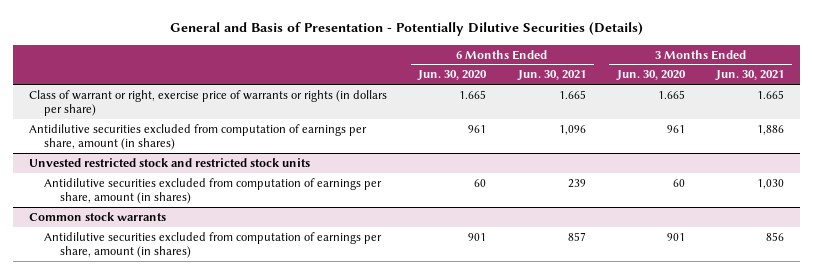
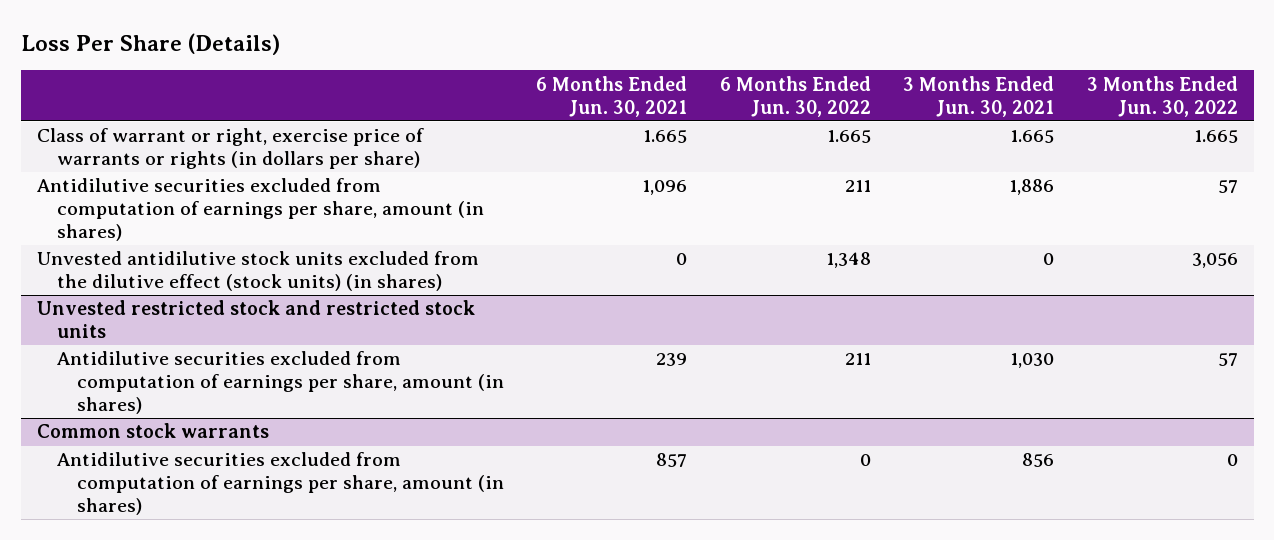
[169,22,643,37] General and Basis of Presentation - Potentially Dilutive Securities (Details) -> [20,32,280,55] Loss Per Share (Details)
[417,70,488,82] Jun. 30, 2020 -> none
[616,70,687,82] Jun. 30, 2020 -> none
none -> [719,75,871,117] 6 Months Ended Jun. 30, 2022
none -> [1086,75,1238,117] 3 Months Ended Jun. 30, 2022
none -> [36,251,479,292] Unvested antidilutive stock units excluded from the dilutive effect (stock units) (in shares)

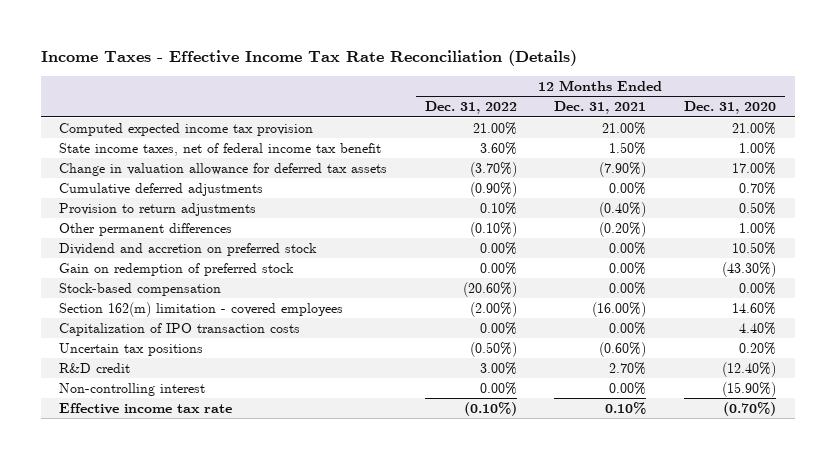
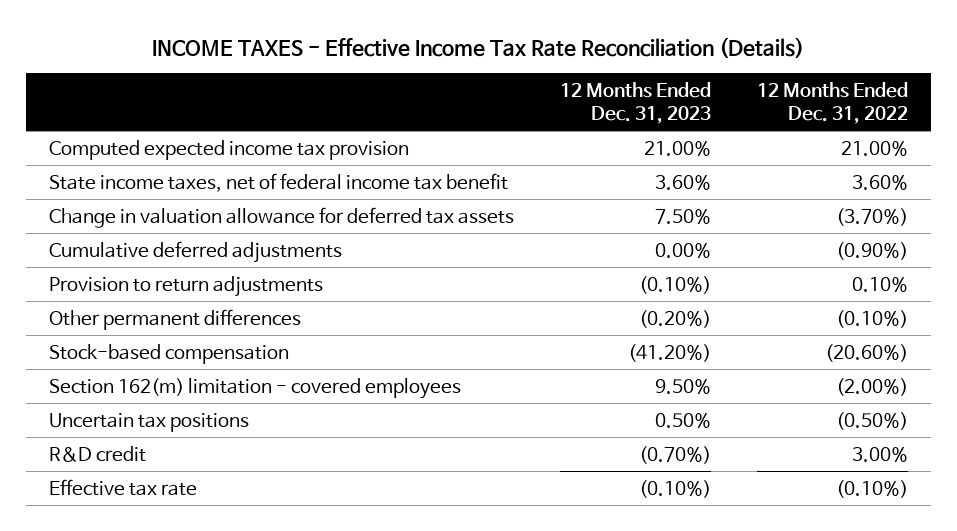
[40,50,577,67] Income Taxes - Effective Income Tax Rate Reconciliation (Details) -> [152,36,805,58] INCOME TAXES - Effective Income Tax Rate Reconciliation (Details)
[554,101,647,115] Dec. 31, 2021 -> none
[683,101,776,115] Dec. 31, 2020 -> none
none -> [559,81,711,124] 12 Months Ended Dec. 31, 2023
[59,242,318,256] Dividend and accretion on preferred stock -> none
[59,262,295,276] Gain on redemption of preferred stock -> none
[59,322,301,336] Capitalization of IPO transaction costs -> none
[59,382,206,396] Non-controlling interest -> none
[59,402,233,414] Effective income tax rate -> [49,478,198,496] Effective tax rate

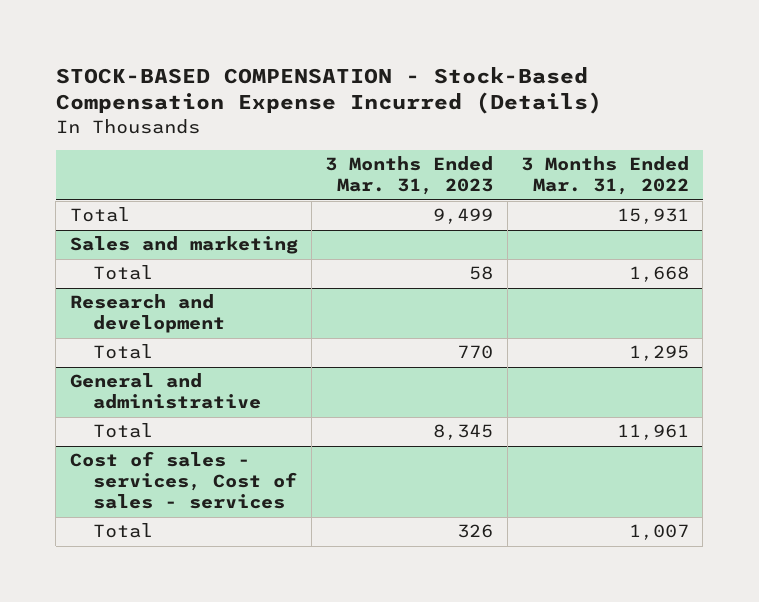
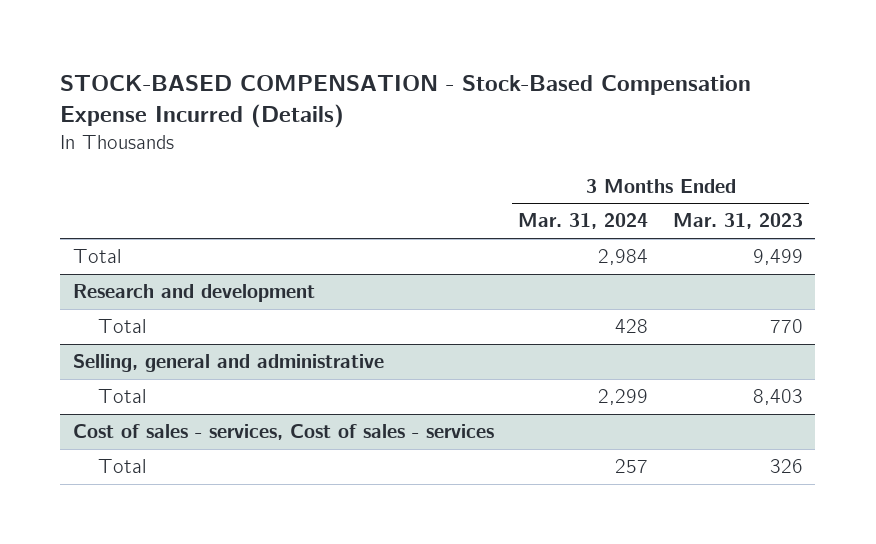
[521,156,690,196] 3 Months Ended Mar. 31, 2022 -> none
none -> [518,213,649,230] Mar. 31, 2024
[69,236,298,255] Sales and marketing -> none
[92,265,153,281] Total -> none
[69,373,261,410] General and administrative -> [72,354,384,373] Selling, general and administrative
[433,424,494,441] 8,345 -> [752,389,803,406] 8,403

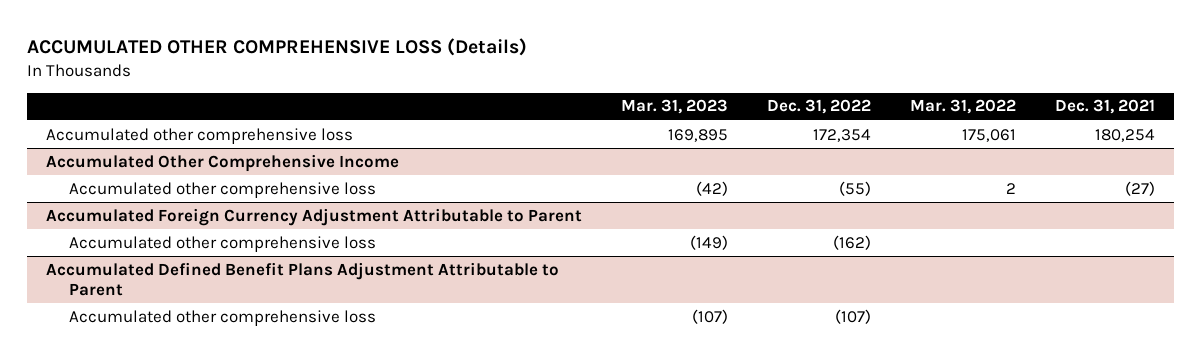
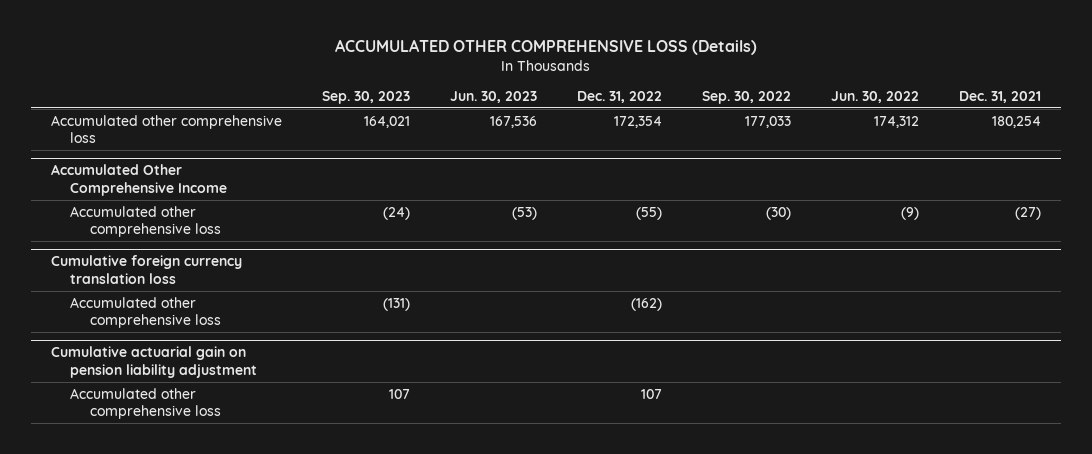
[621,99,729,115] Mar. 31, 2023 -> none
[910,99,1017,115] Mar. 31, 2022 -> none
none -> [321,90,410,104] Sep. 30, 2023
none -> [449,90,537,103] Jun. 30, 2023
none -> [702,90,792,104] Sep. 30, 2022
none -> [831,90,920,103] Jun. 30, 2022
[46,207,583,226] Accumulated Foreign Currency Adjustment Attributable to Parent -> [50,255,242,285] Cumulative foreign currency translation loss
[46,261,560,296] Accumulated Defined Benefit Plans Adjustment Attributable to Parent -> [50,346,258,379] Cumulative actuarial gain on pension liability adjustment
[835,308,872,324] (107) -> [641,388,663,399] 107

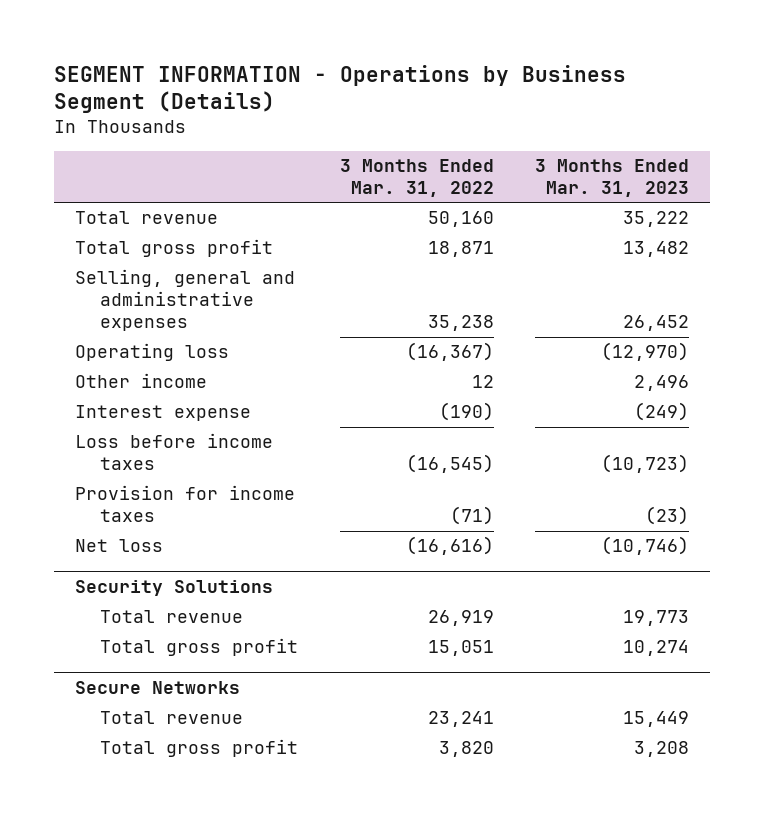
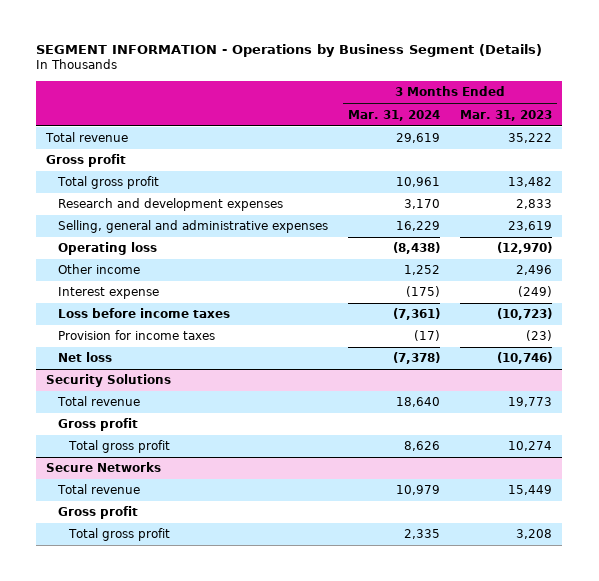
[339,159,494,198] 3 Months Ended Mar. 31, 2022 -> none
none -> [347,109,440,121] Mar. 31, 2024
none -> [46,154,127,168] Gross profit
none -> [57,198,283,212] Research and development expenses
[623,315,690,332] 26,452 -> [508,221,553,232] 23,619
none -> [57,418,138,432] Gross profit
none -> [57,506,138,520] Gross profit

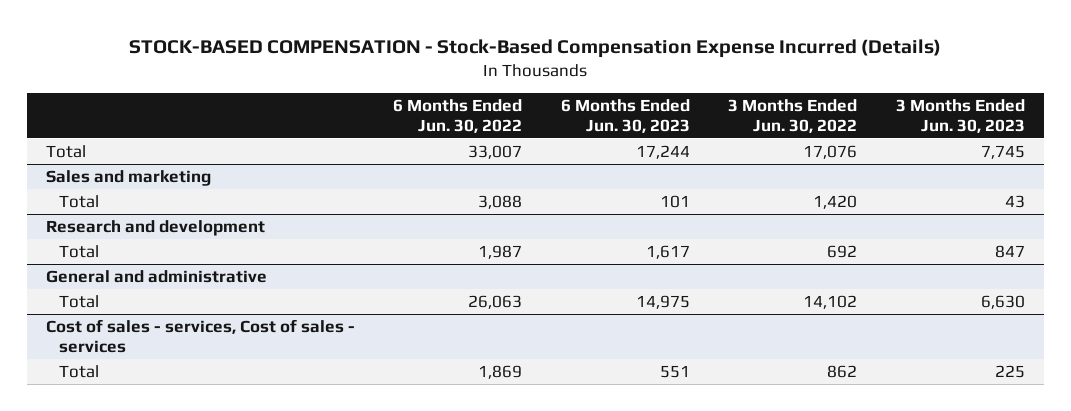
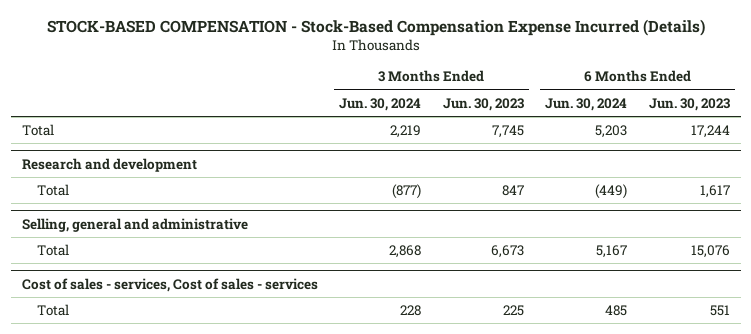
[393,98,523,133] 6 Months Ended Jun. 30, 2022 -> none
[728,98,858,133] 3 Months Ended Jun. 30, 2022 -> none
none -> [339,97,422,111] Jun. 30, 2024
none -> [545,97,628,111] Jun. 30, 2024
[45,170,211,187] Sales and marketing -> none
[58,195,99,209] Total -> none
[45,270,267,284] General and administrative -> [21,218,248,233] Selling, general and administrative
[635,295,690,310] 14,975 -> [690,245,730,259] 15,076
[980,295,1025,310] 6,630 -> [490,245,524,259] 6,673

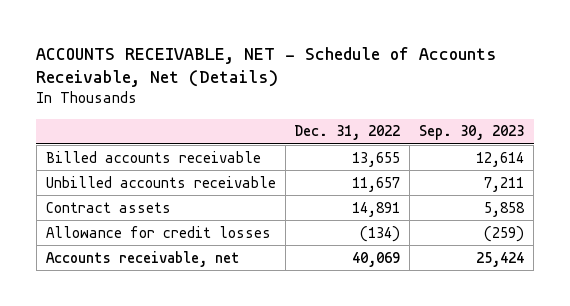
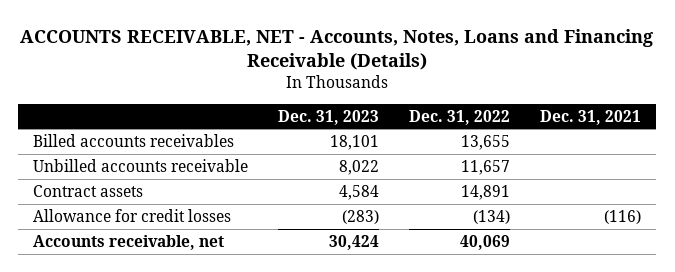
[36,46,497,88] ACCOUNTS RECEIVABLE, NET - Schedule of Accounts Receivable, Net (Details) -> [20,28,654,71] ACCOUNTS RECEIVABLE, NET - Accounts, Notes, Loans and Financing Receivable (Details)
[419,125,525,141] Sep. 30, 2023 -> none
none -> [278,109,380,125] Dec. 31, 2023
none -> [540,109,642,125] Dec. 31, 2021
[45,150,261,163] Billed accounts receivable -> [33,133,235,147] Billed accounts receivables

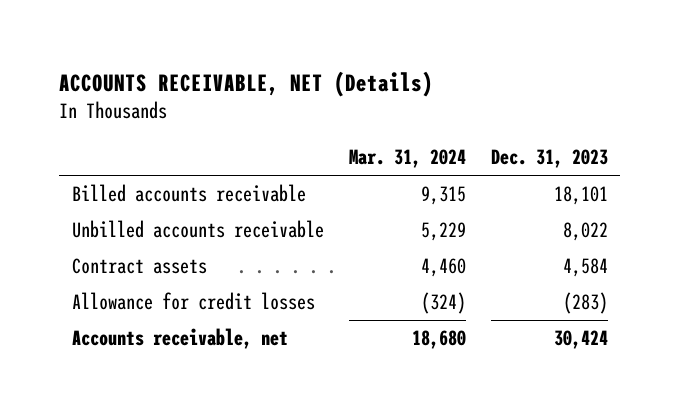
[20,28,654,71] ACCOUNTS RECEIVABLE, NET - Accounts, Notes, Loans and Financing Receivable (Details) -> [58,70,433,97] ACCOUNTS RECEIVABLE, NET (Details)
[409,109,511,125] Dec. 31, 2022 -> none
[540,109,642,125] Dec. 31, 2021 -> none
none -> [348,149,466,169] Mar. 31, 2024
[33,133,235,147] Billed accounts receivables -> [71,184,306,203] Billed accounts receivable

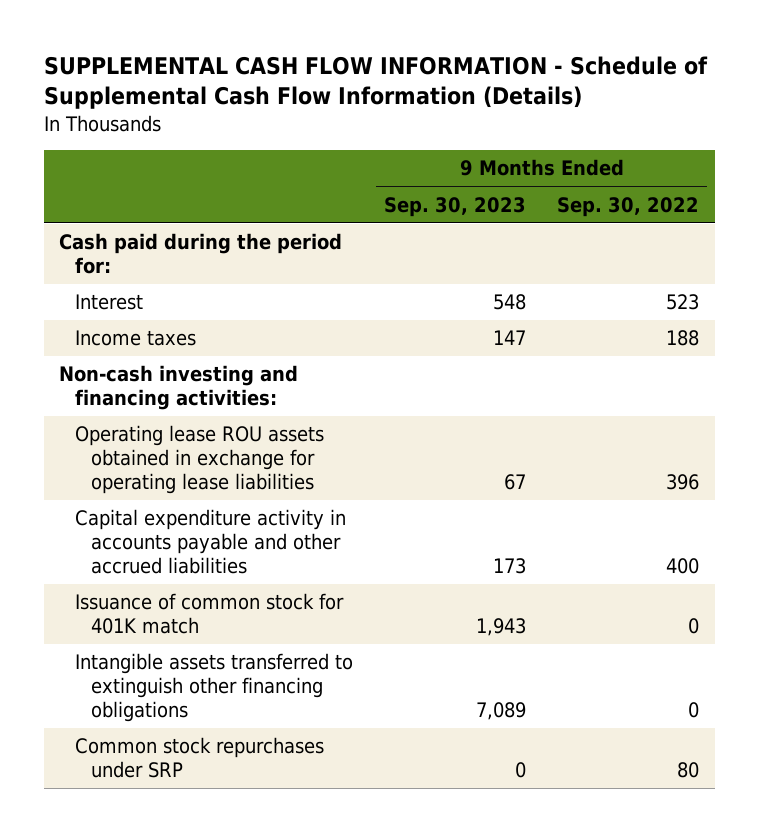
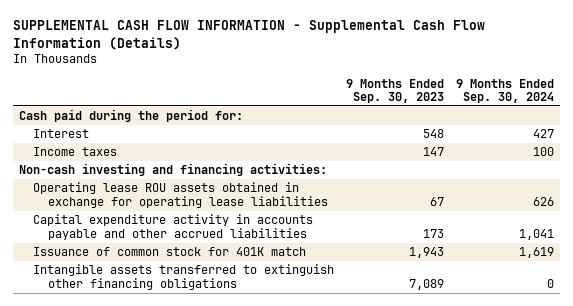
[43,56,708,110] SUPPLEMENTAL CASH FLOW INFORMATION - Schedule of Supplemental Cash Flow Information (Details) -> [12,20,485,50] SUPPLEMENTAL CASH FLOW INFORMATION - Supplemental Cash Flow Information (Details)
[557,196,700,217] Sep. 30, 2022 -> none
none -> [456,78,555,104] 9 Months Ended Sep. 30, 2024
[75,737,325,779] Common stock repurchases under SRP -> none

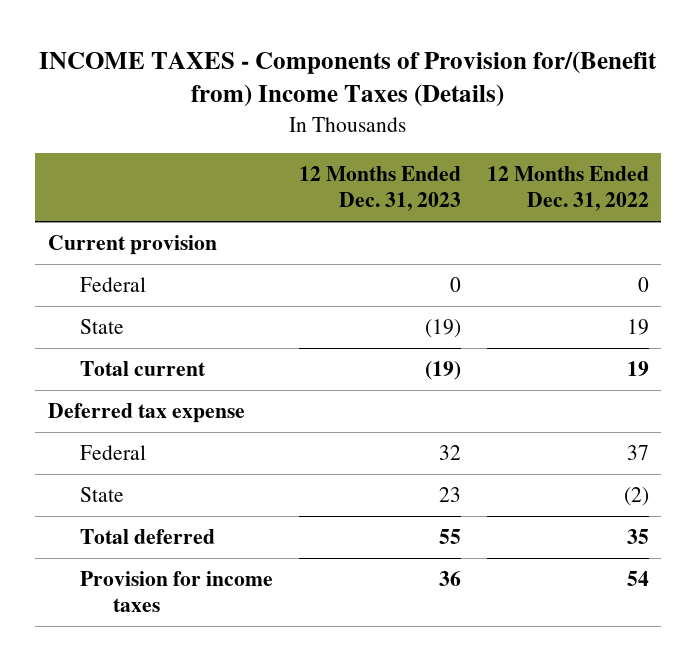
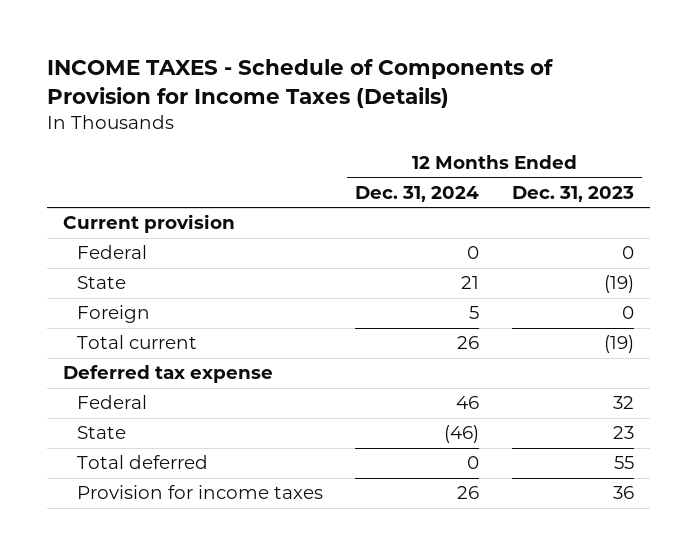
[39,50,658,108] INCOME TAXES - Components of Provision for/(Benefit from) Income Taxes (Details) -> [46,59,553,109] INCOME TAXES - Schedule of Components of Provision for Income Taxes (Details)
[486,166,649,212] 12 Months Ended Dec. 31, 2022 -> none
none -> [355,185,480,202] Dec. 31, 2024
none -> [76,305,150,324] Foreign

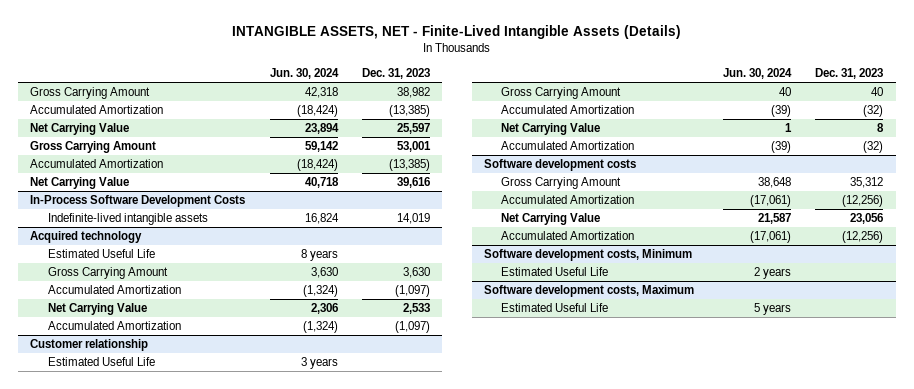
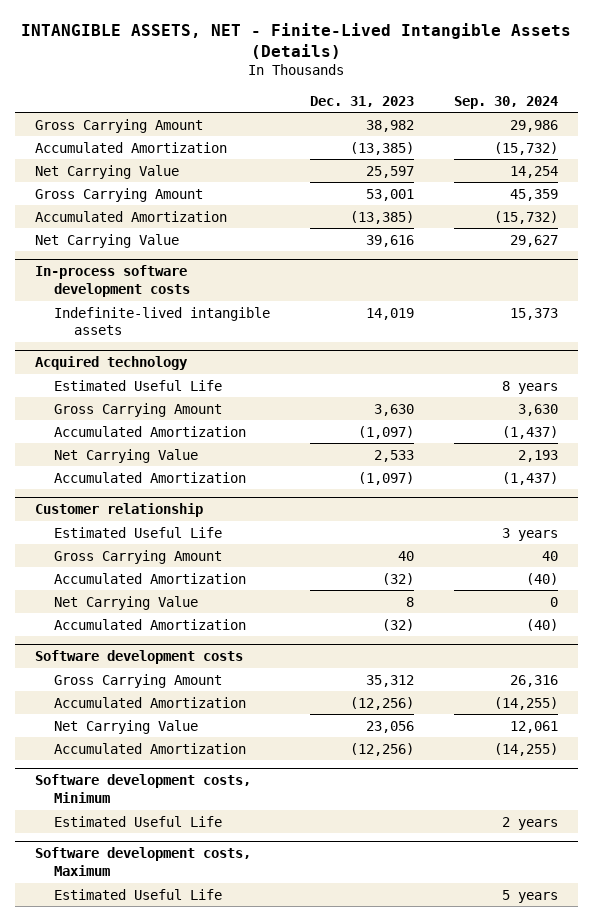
[269,68,339,80] Jun. 30, 2024 -> none
none -> [453,95,558,109] Sep. 30, 2024
[30,195,246,208] In-Process Software Development Costs -> [34,265,191,298] In-process software development costs

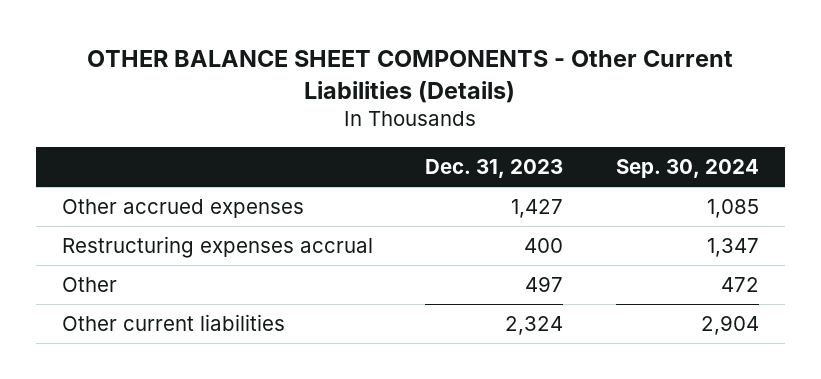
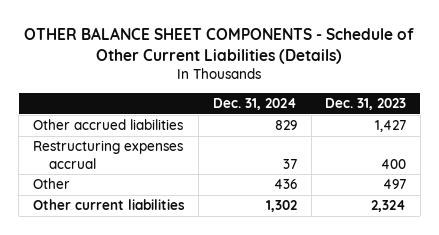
[87,50,734,103] OTHER BALANCE SHEET COMPONENTS - Other Current Liabilities (Details) -> [24,26,415,64] OTHER BALANCE SHEET COMPONENTS - Schedule of Other Current Liabilities (Details)
[615,158,759,178] Sep. 30, 2024 -> none
none -> [212,98,297,111] Dec. 31, 2024
[61,199,304,219] Other accrued expenses -> [32,119,183,131] Other accrued liabilities

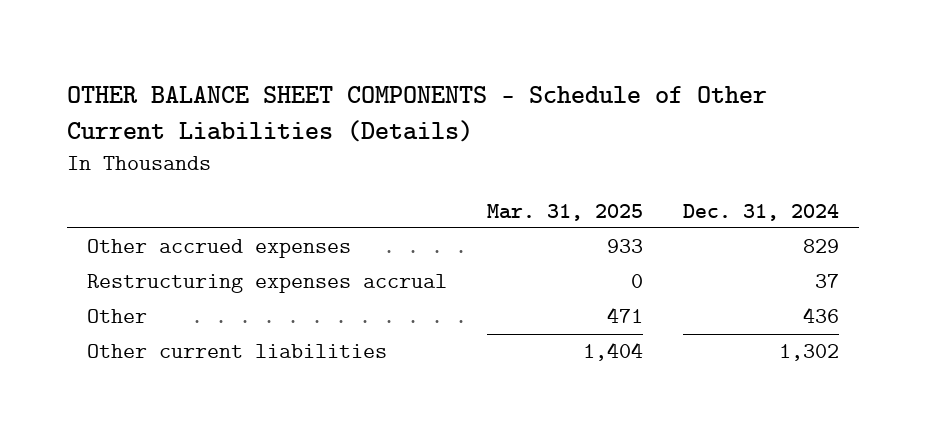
[325,98,407,111] Dec. 31, 2023 -> none
none -> [486,203,643,221] Mar. 31, 2025
[32,119,183,131] Other accrued liabilities -> [86,239,351,259] Other accrued expenses

